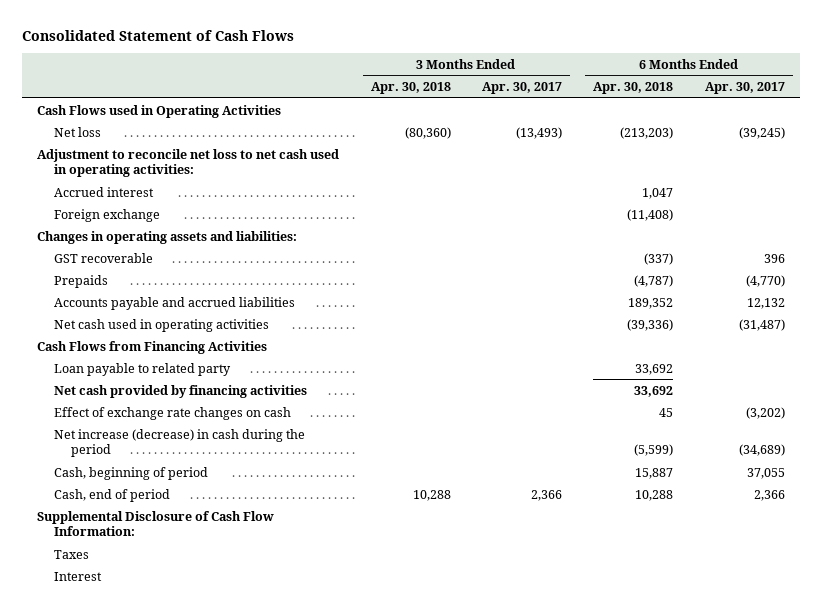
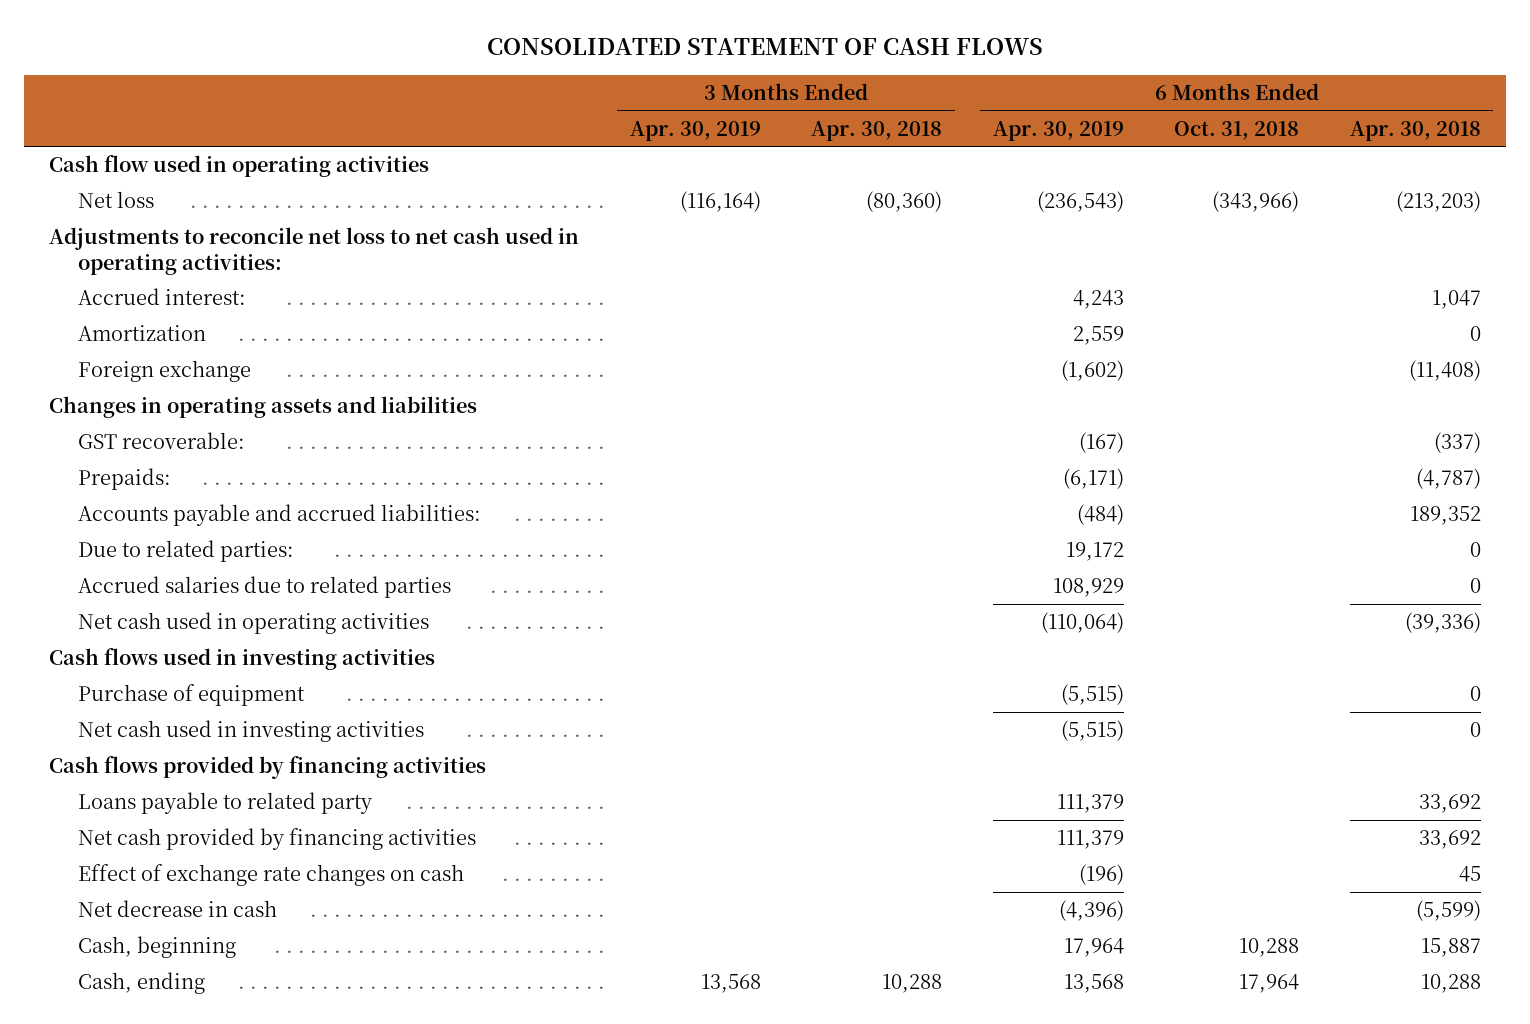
[21,29,294,41] Consolidated Statement of Cash Flows -> [487,38,1044,56] CONSOLIDATED STATEMENT OF CASH FLOWS
[481,82,562,95] Apr. 30, 2017 -> none
[704,82,785,95] Apr. 30, 2017 -> none
none -> [629,120,761,141] Apr. 30, 2019
none -> [992,120,1124,141] Apr. 30, 2019
none -> [1174,120,1300,140] Oct. 31, 2018
[37,104,282,118] Cash Flows used in Operating Activities -> [49,155,430,178] Cash flow used in operating activities
[37,148,340,177] Adjustment to reconcile net loss to net cash used in operating activities: -> [49,227,580,275] Adjustments to reconcile net loss to net cash used in operating activities:
[54,186,155,197] Accrued interest -> [77,288,246,306] Accrued interest:
none -> [77,325,206,342] Amortization
[37,230,298,244] Changes in operating assets and liabilities: -> [49,396,478,419] Changes in operating assets and liabilities
[54,252,154,263] GST recoverable -> [77,432,245,450] GST recoverable:
[54,274,109,288] Prepaids -> [77,468,171,491] Prepaids:
[54,296,296,310] Accounts payable and accrued liabilities -> [77,504,481,527] Accounts payable and accrued liabilities:
none -> [77,540,294,563] Due to related parties:
none -> [77,576,451,599] Accrued salaries due to related parties
none -> [49,648,436,671] Cash flows used in investing activities
none -> [77,684,305,707] Purchase of equipment
none -> [77,720,424,743] Net cash used in investing activities
[37,340,268,354] Cash Flows from Financing Activities -> [49,756,487,780] Cash flows provided by financing activities
[54,362,232,376] Loan payable to related party -> [77,792,373,815] Loans payable to related party
[37,510,275,536] Supplemental Disclosure of Cash Flow Information: -> none
[54,549,90,559] Taxes -> none
[54,571,103,581] Interest -> none
[54,428,306,457] Net increase (decrease) in cash during the period -> [77,900,277,918] Net decrease in cash
[54,466,209,480] Cash, beginning of period -> [77,936,236,959] Cash, beginning
[54,488,171,502] Cash, end of period -> [77,972,205,995] Cash, ending

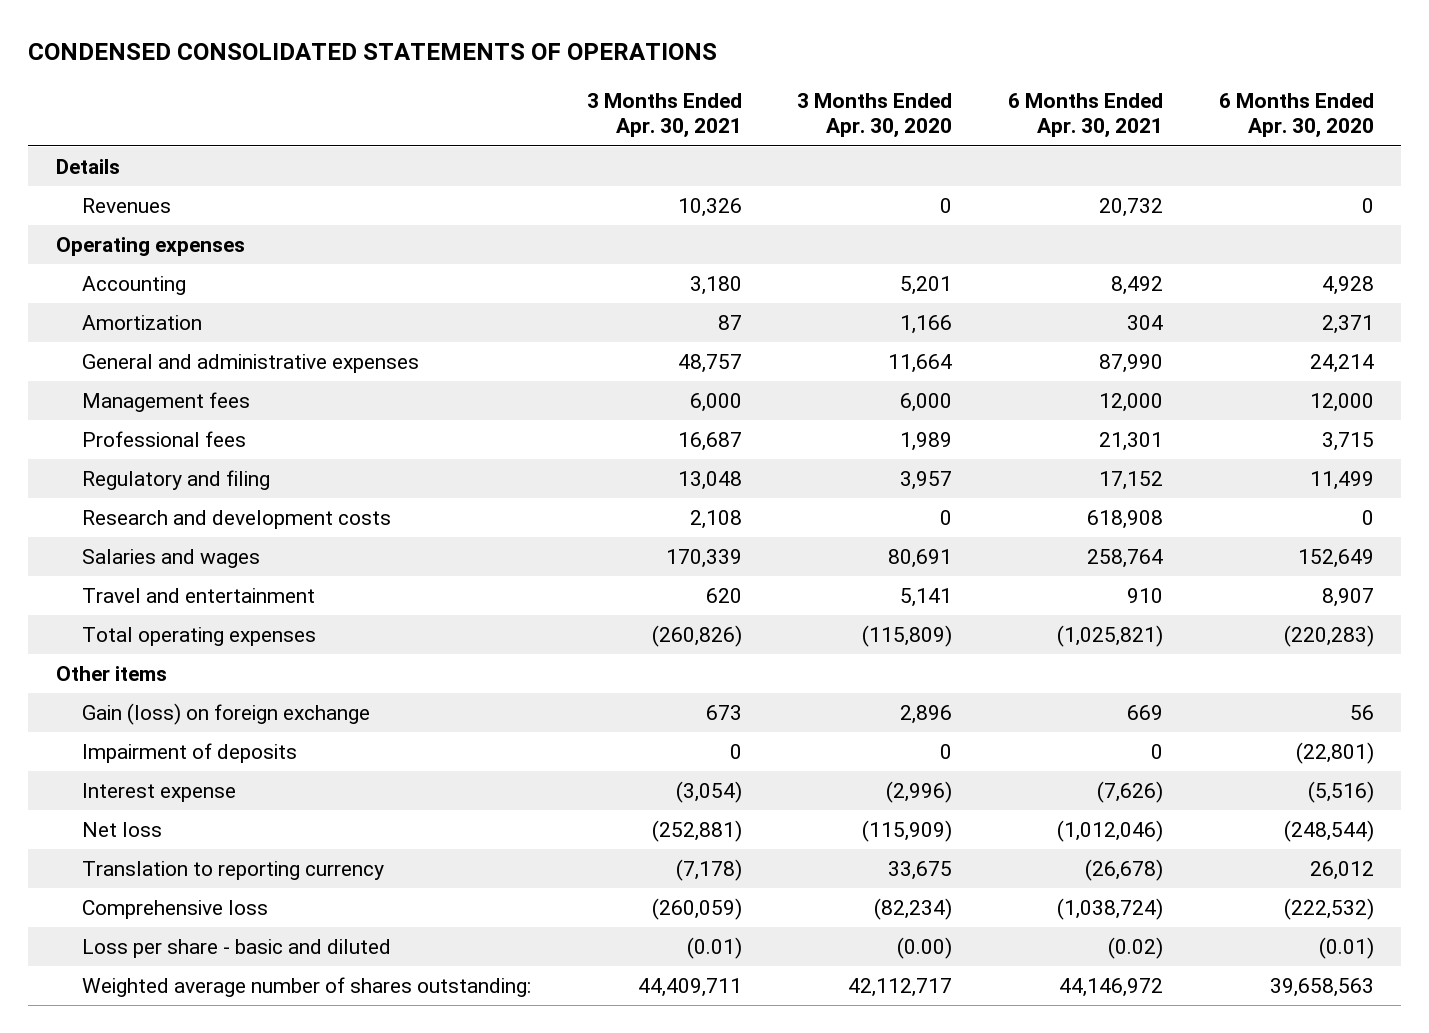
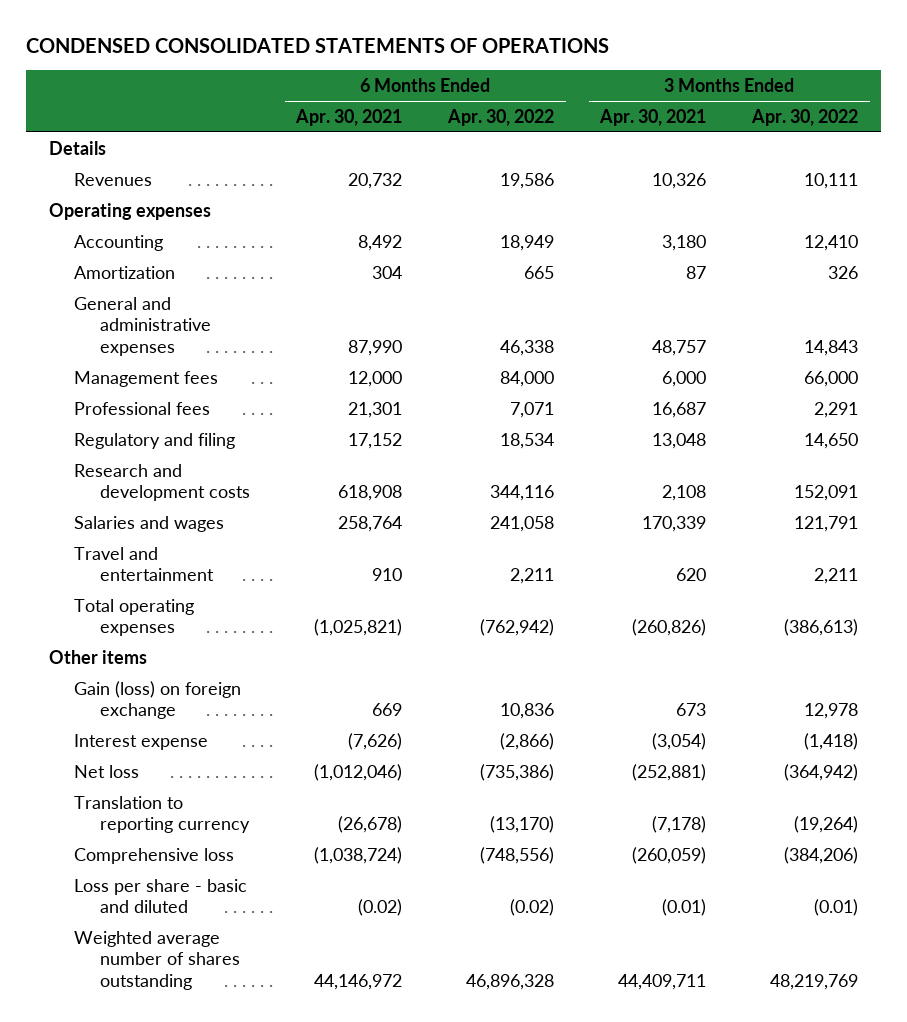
[797,92,953,139] 3 Months Ended Apr. 30, 2020 -> none
[1218,92,1374,139] 6 Months Ended Apr. 30, 2020 -> none
none -> [447,108,555,126] Apr. 30, 2022
none -> [751,108,859,126] Apr. 30, 2022
[82,742,298,763] Impairment of deposits -> none
[82,976,532,997] Weighted average number of shares outstanding: -> [74,930,241,991] Weighted average number of shares outstanding

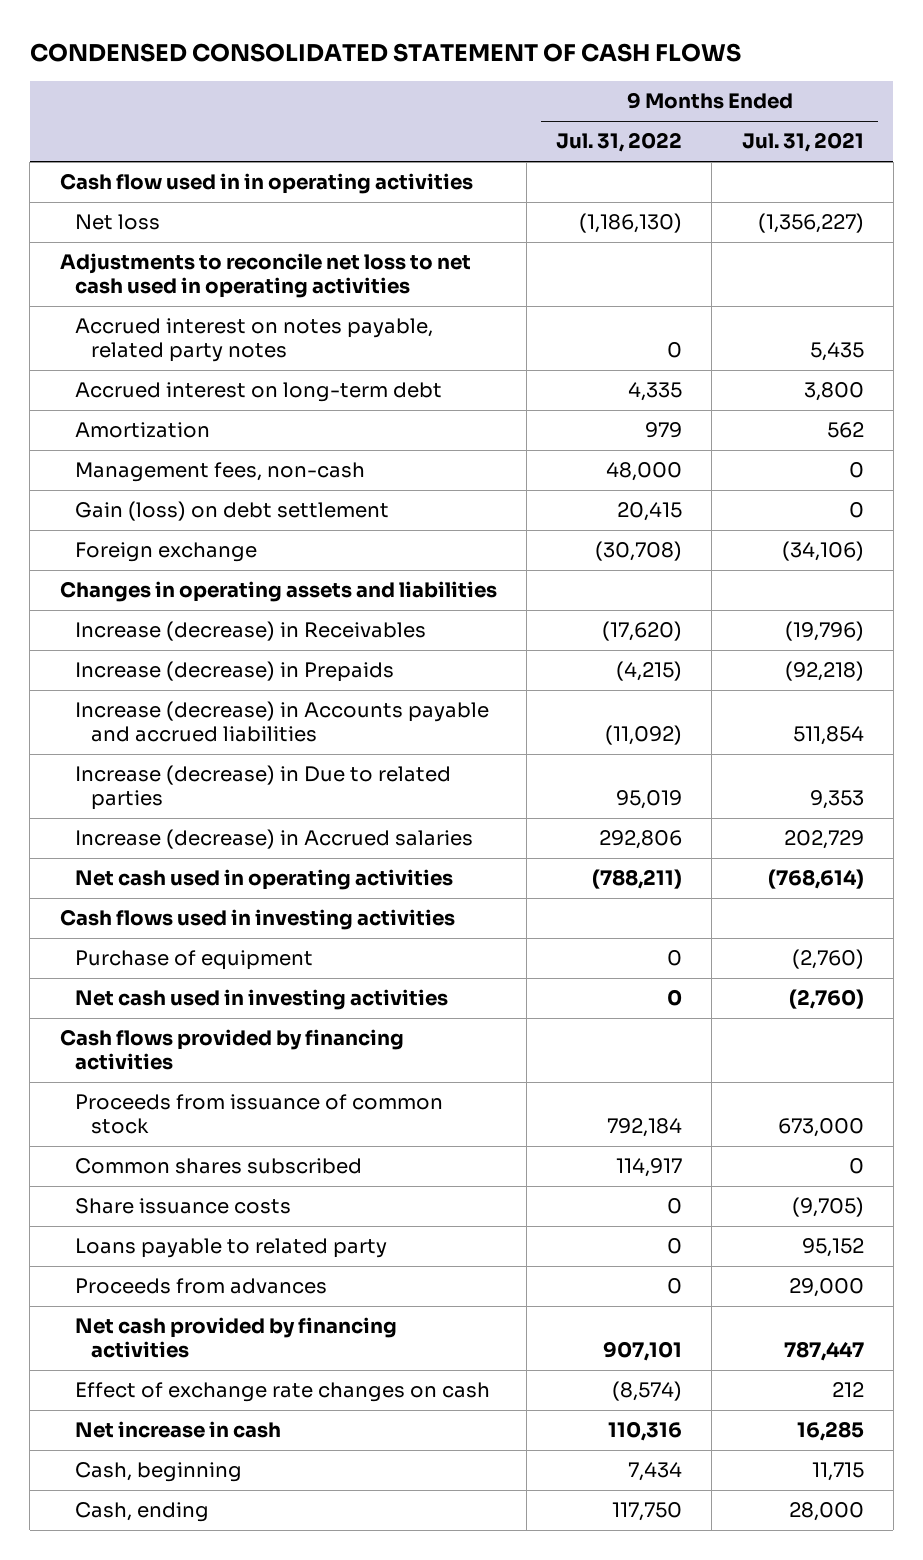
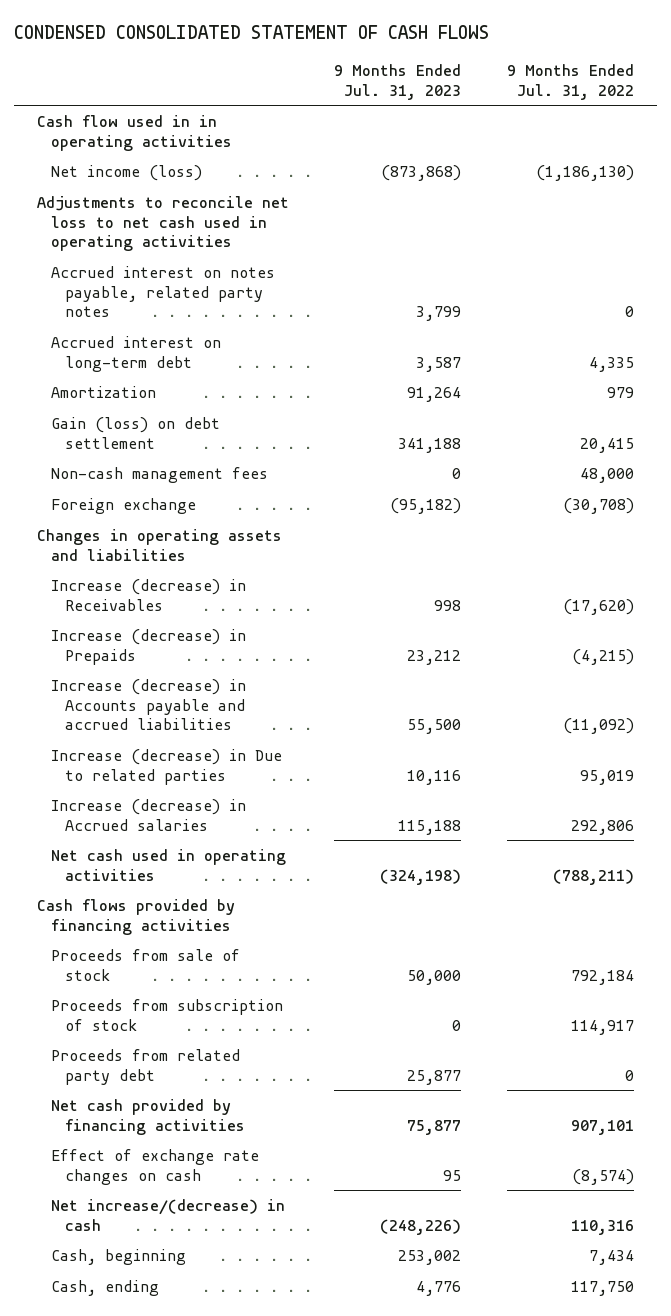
[741,132,864,153] Jul. 31, 2021 -> none
none -> [334,63,462,100] 9 Months Ended Jul. 31, 2023
[75,214,161,231] Net loss -> [51,164,203,181] Net income (loss)
[75,462,366,483] Management fees, non-cash -> none
none -> [51,466,269,483] Non-cash management fees
[59,909,455,931] Cash flows used in investing activities -> none
[75,950,314,971] Purchase of equipment -> none
[75,989,449,1011] Net cash used in investing activities -> none
[75,1198,292,1215] Share issuance costs -> none
[75,1278,328,1295] Proceeds from advances -> none
[75,1094,444,1135] Proceeds from issuance of common stock -> [51,948,241,981] Proceeds from sale of stock
[75,1158,363,1175] Common shares subscribed -> [51,998,284,1031] Proceeds from subscription of stock
[75,1238,388,1259] Loans payable to related party -> [51,1048,241,1085] Proceeds from related party debt
[75,1421,282,1439] Net increase in cash -> [51,1198,286,1231] Net increase/(decrease) in cash

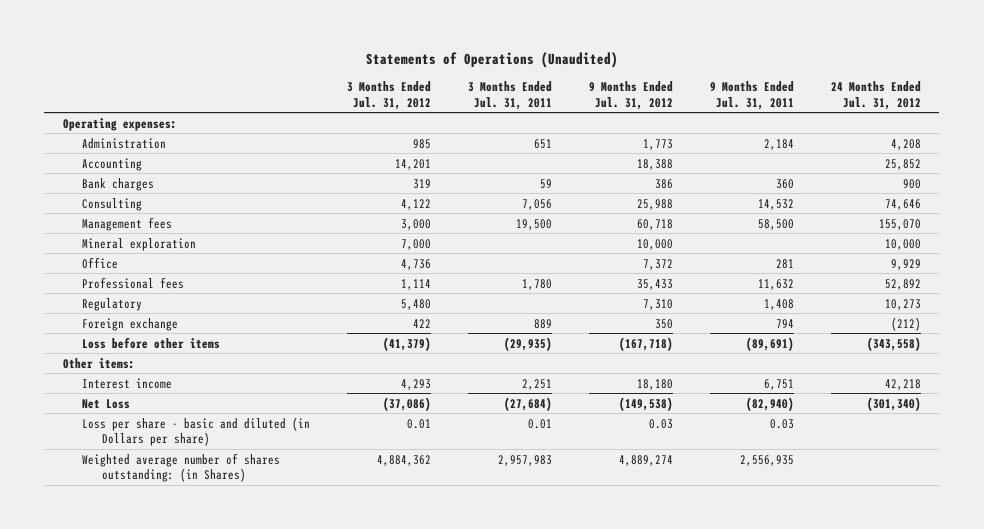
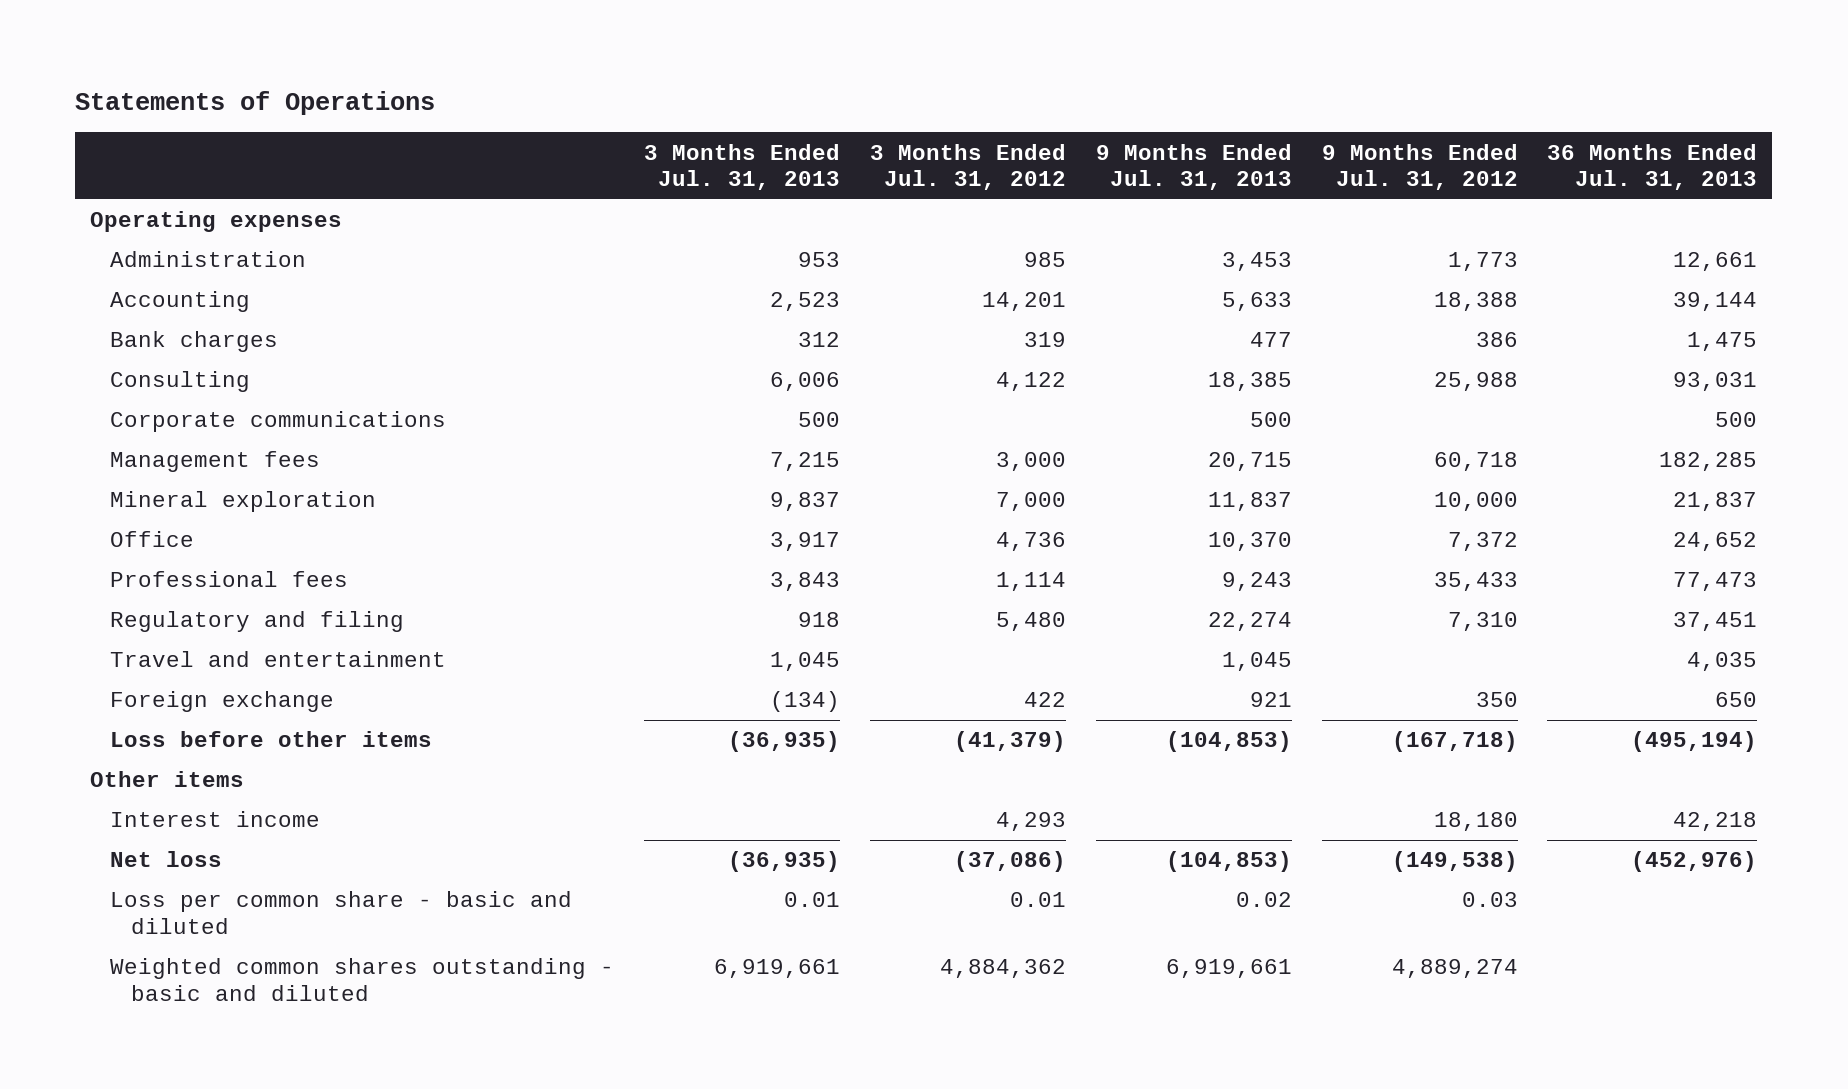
[365,51,618,68] Statements of Operations (Unaudited) -> [75,90,436,115] Statements of Operations
[468,80,553,110] 3 Months Ended Jul. 31, 2011 -> none
[710,80,795,110] 9 Months Ended Jul. 31, 2011 -> none
[830,80,921,110] 24 Months Ended Jul. 31, 2012 -> none
none -> [644,143,841,190] 3 Months Ended Jul. 31, 2013
none -> [1095,143,1292,190] 9 Months Ended Jul. 31, 2013
none -> [1547,143,1758,190] 36 Months Ended Jul. 31, 2013
[62,117,177,131] Operating expenses: -> [90,211,343,233] Operating expenses
none -> [110,411,447,433] Corporate communications
[82,297,143,311] Regulatory -> [110,611,405,633] Regulatory and filing
none -> [110,651,447,668] Travel and entertainment
[62,357,135,369] Other items: -> [90,771,245,788] Other items
[82,398,131,409] Net Loss -> [110,851,223,868] Net loss
[82,416,311,447] Loss per share - basic and diluted (in Dollars per share) -> [110,891,573,934] Loss per common share - basic and diluted
[82,452,281,483] Weighted average number of shares outstanding: (in Shares) -> [110,958,615,1001] Weighted common shares outstanding - basic and diluted

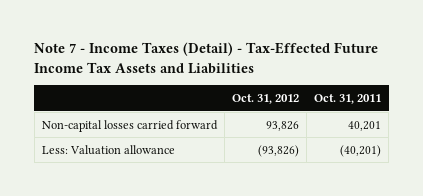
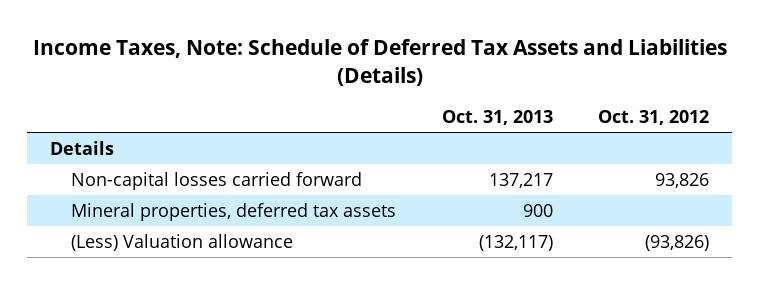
[34,42,379,74] Note 7 - Income Taxes (Detail) - Tax-Effected Future Income Tax Assets and Liabilities -> [32,39,727,87] Income Taxes, Note: Schedule of Deferred Tax Assets and Liabilities (Details)
[314,94,382,105] Oct. 31, 2011 -> none
none -> [441,110,553,126] Oct. 31, 2013
none -> [50,141,115,156] Details
none -> [71,203,397,222] Mineral properties, deferred tax assets
[41,144,175,155] Less: Valuation allowance -> [71,234,294,252] (Less) Valuation allowance

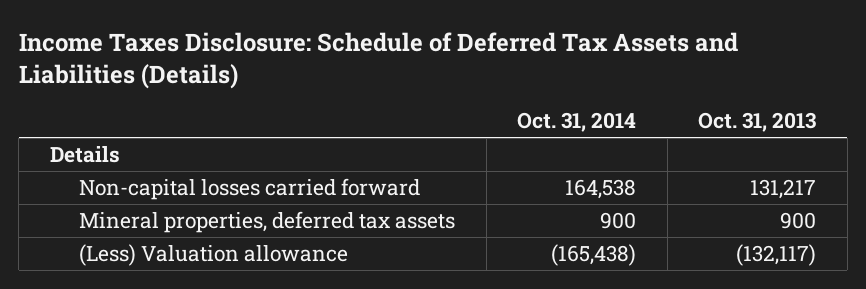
[32,39,727,87] Income Taxes, Note: Schedule of Deferred Tax Assets and Liabilities (Details) -> [18,32,738,90] Income Taxes Disclosure: Schedule of Deferred Tax Assets and Liabilities (Details)
[598,110,710,126] Oct. 31, 2012 -> none
none -> [517,112,637,133] Oct. 31, 2014
[488,173,553,189] 137,217 -> [750,179,817,200] 131,217

